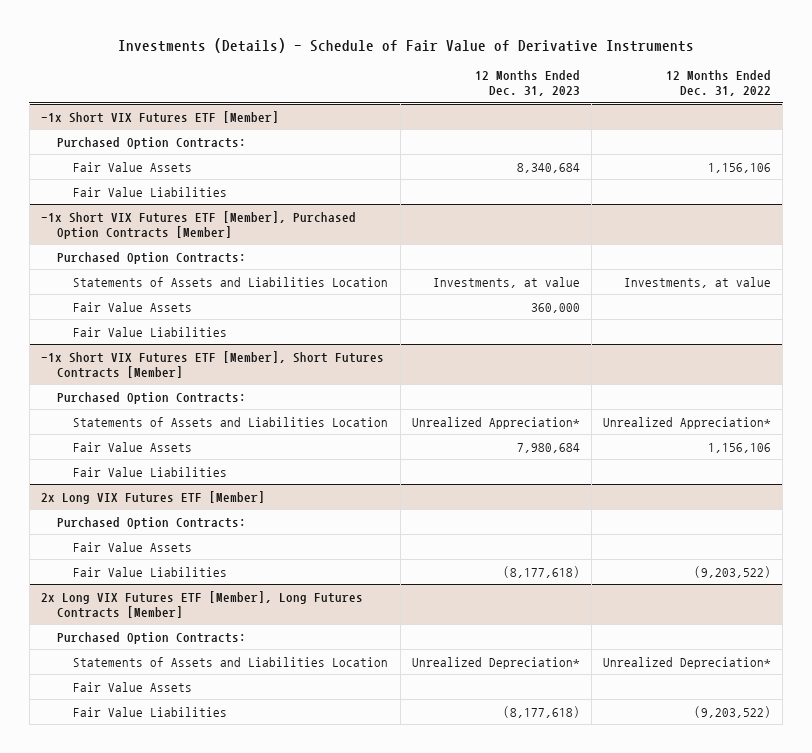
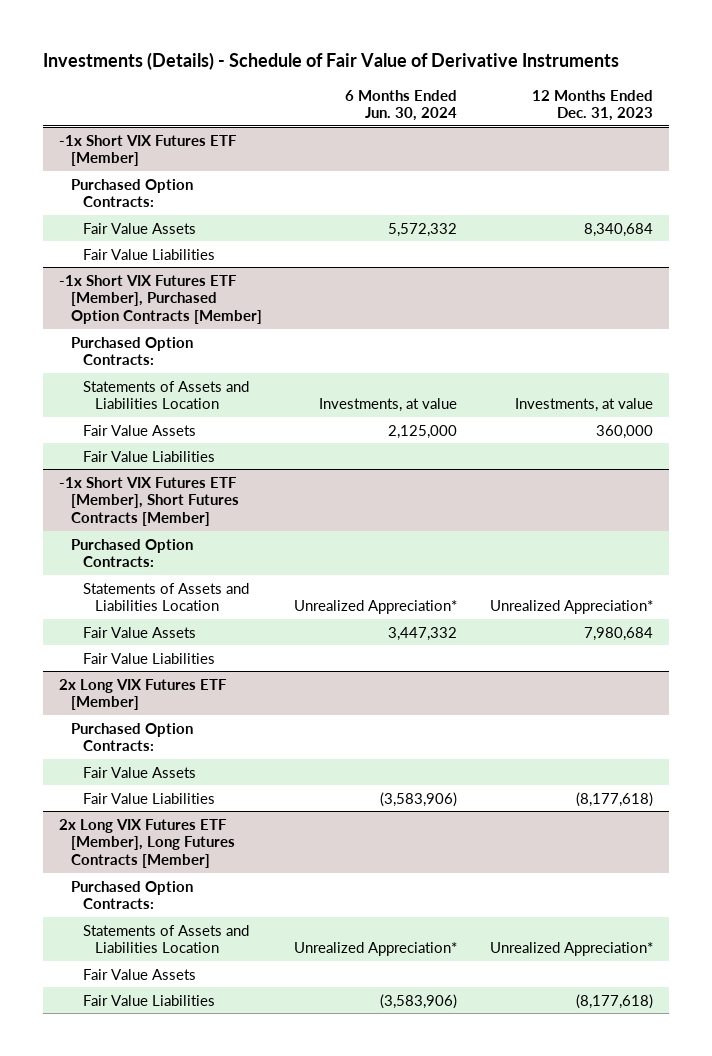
[665,70,771,97] 12 Months Ended Dec. 31, 2022 -> none
none -> [345,89,458,122] 6 Months Ended Jun. 30, 2024
[411,656,580,669] Unrealized Depreciation* -> [489,942,653,957] Unrealized Appreciation*

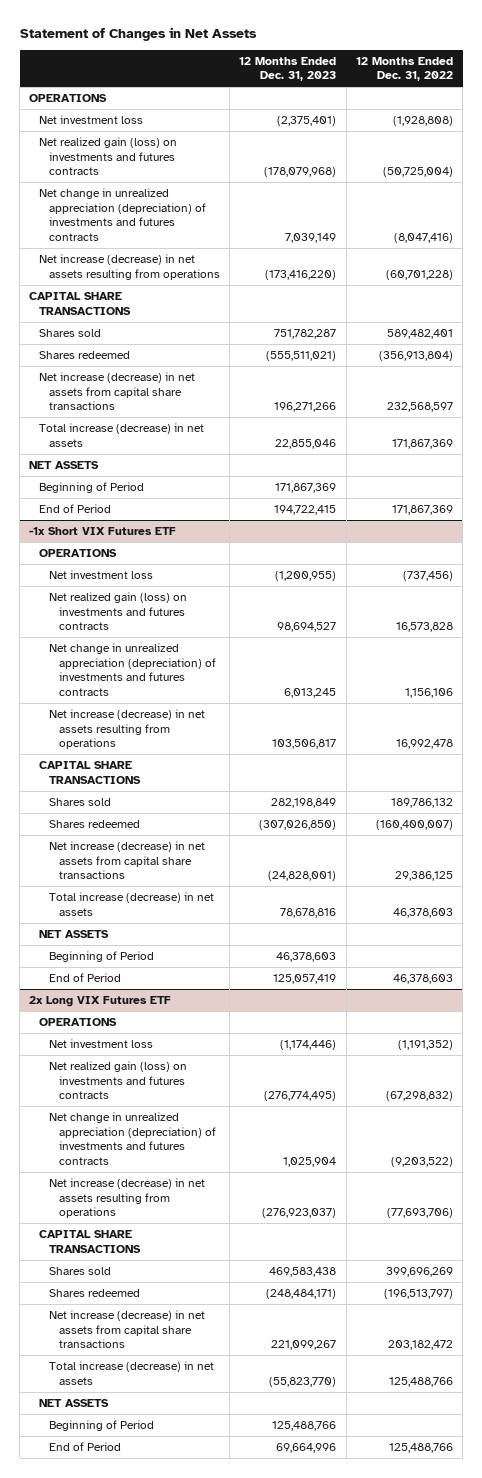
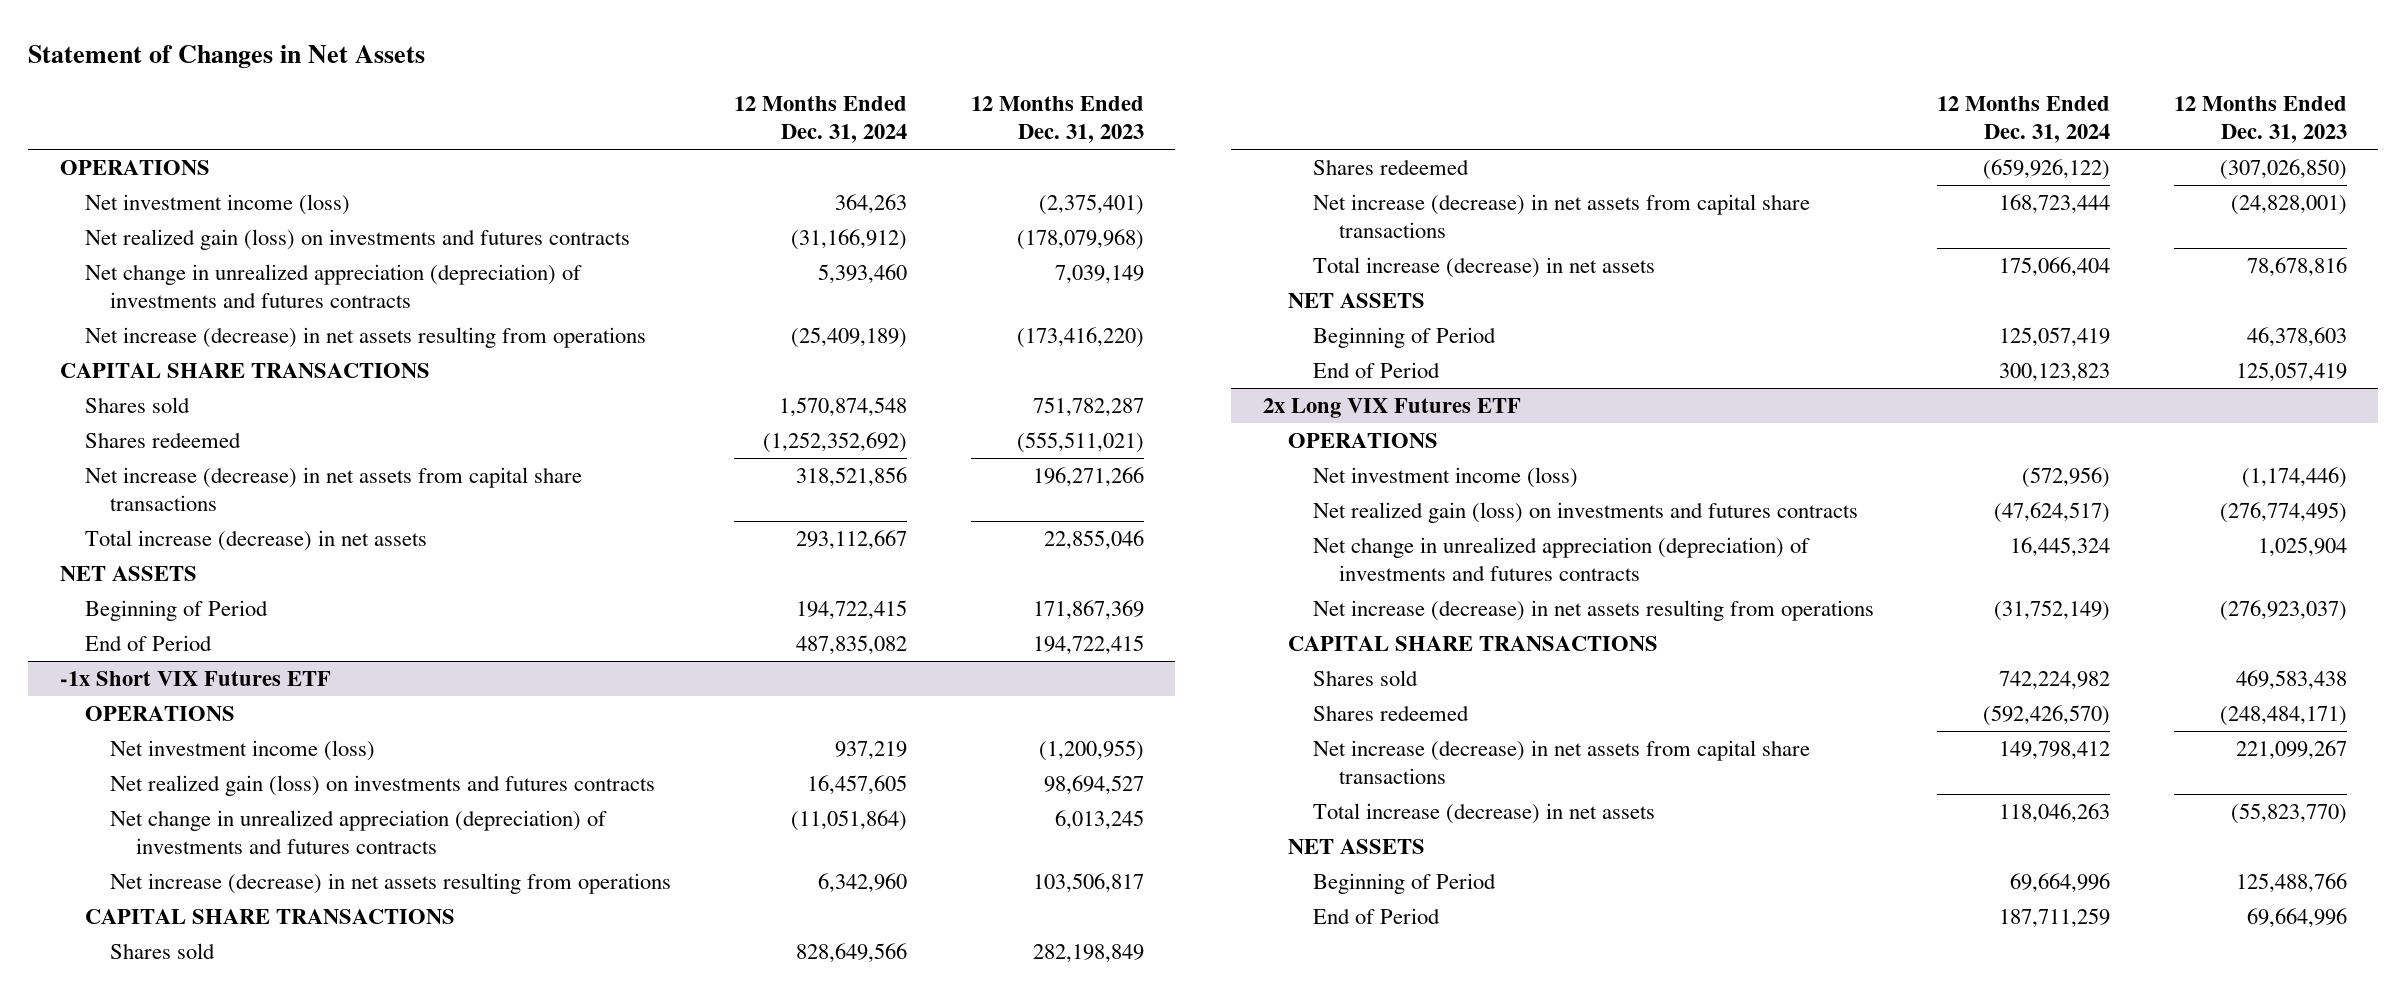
[355,56,453,82] 12 Months Ended Dec. 31, 2022 -> none
none -> [734,95,908,143] 12 Months Ended Dec. 31, 2024
[39,114,144,124] Net investment loss -> [85,193,351,215] Net investment income (loss)
[48,569,153,579] Net investment loss -> [110,739,376,761] Net investment income (loss)
[48,1038,153,1048] Net investment loss -> [1313,466,1579,488] Net investment income (loss)

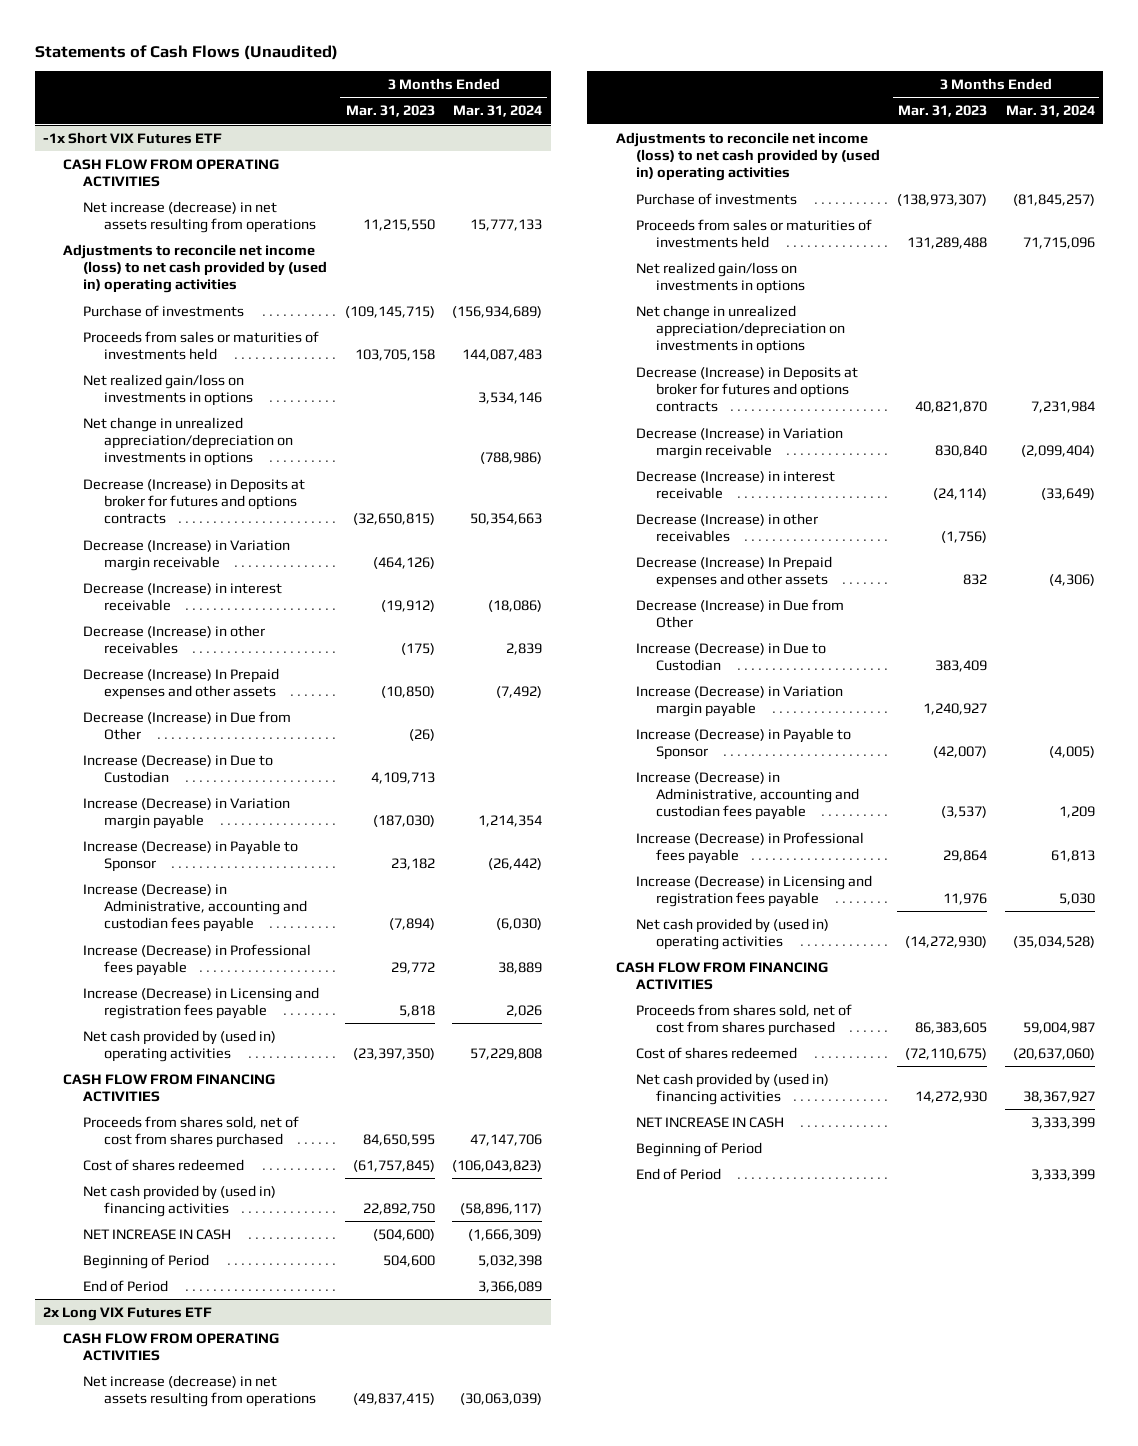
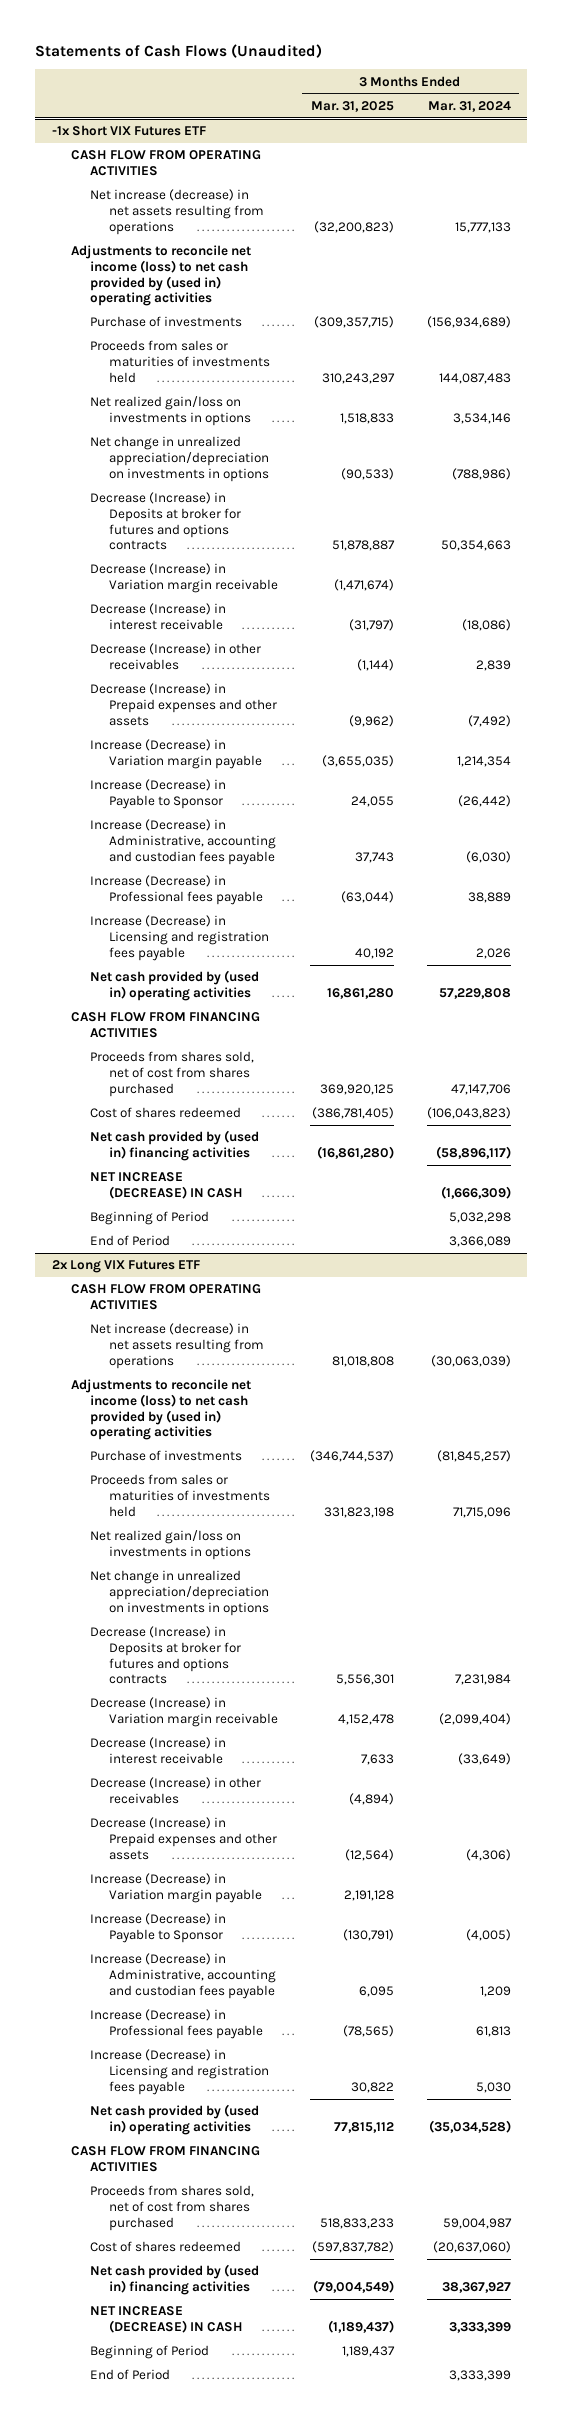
[345,105,435,118] Mar. 31, 2023 -> none
none -> [311,100,395,112] Mar. 31, 2025
[83,710,292,740] Decrease (Increase) in Due from Other -> none
[83,754,274,783] Increase (Decrease) in Due to Custodian -> none
[83,667,280,700] Decrease (Increase) In Prepaid expenses and other assets -> [89,683,277,726] Decrease (Increase) in Prepaid expenses and other assets
[83,1228,232,1240] NET INCREASE IN CASH -> [89,1172,243,1199] NET INCREASE (DECREASE) IN CASH
[478,1254,543,1267] 5,032,398 -> [448,1212,511,1224] 5,032,298
[635,598,844,628] Decrease (Increase) in Due from Other -> none
[635,642,826,671] Increase (Decrease) in Due to Custodian -> none
[635,555,832,588] Decrease (Increase) In Prepaid expenses and other assets -> [89,1817,277,1860] Decrease (Increase) in Prepaid expenses and other assets
[635,1116,784,1128] NET INCREASE IN CASH -> [89,2306,243,2333] NET INCREASE (DECREASE) IN CASH

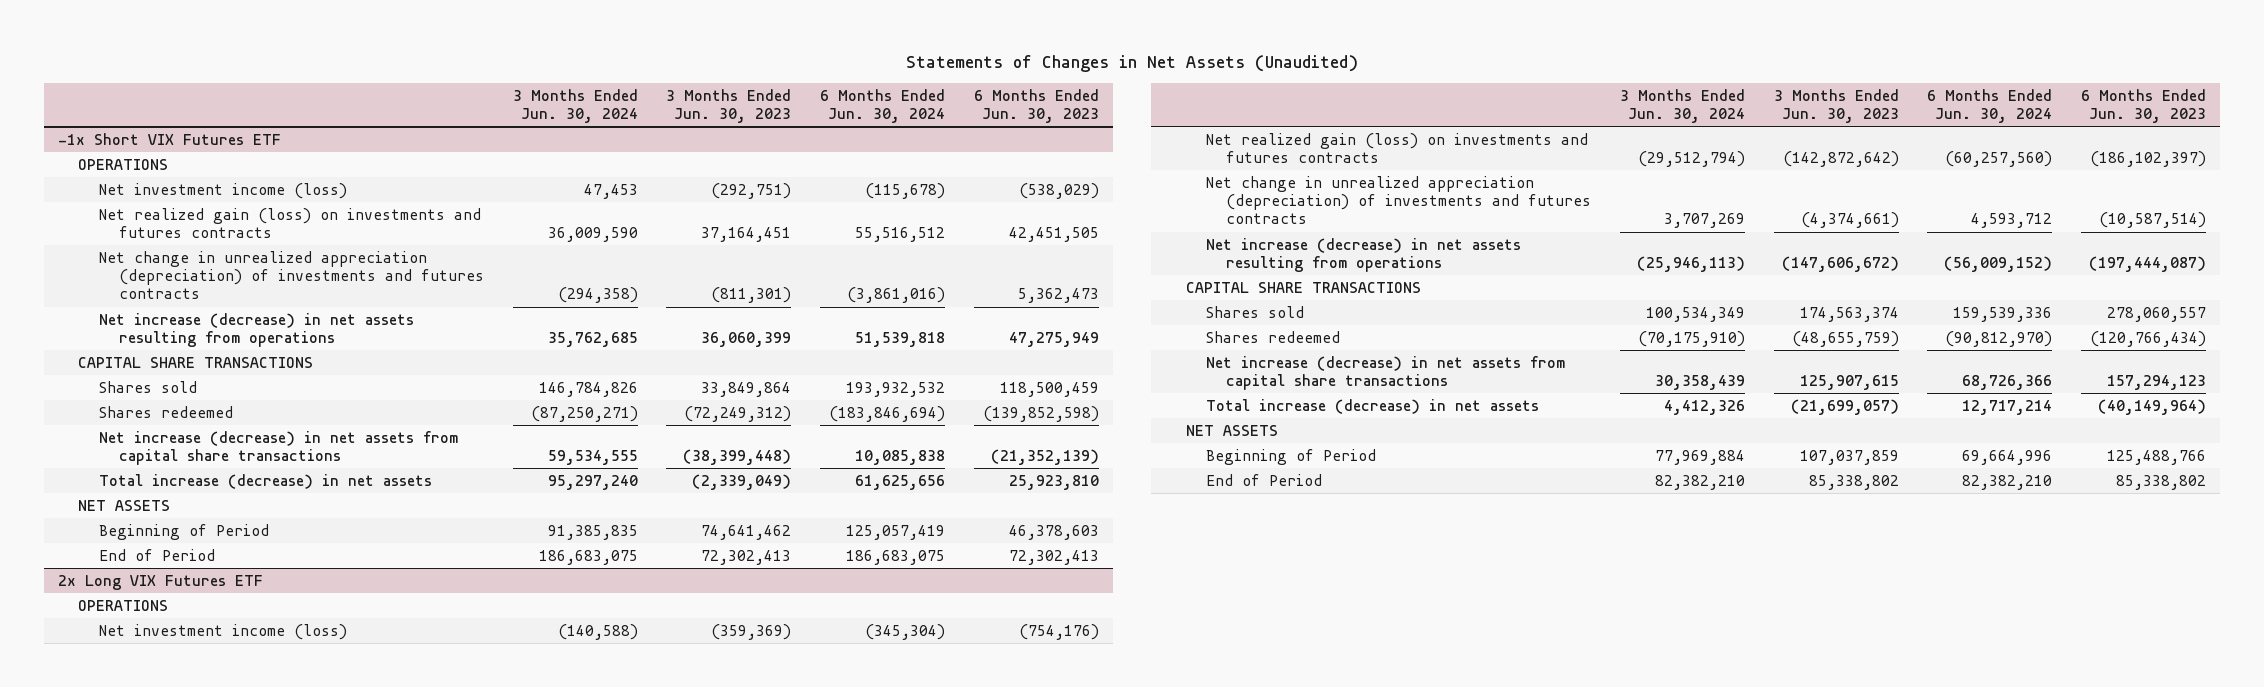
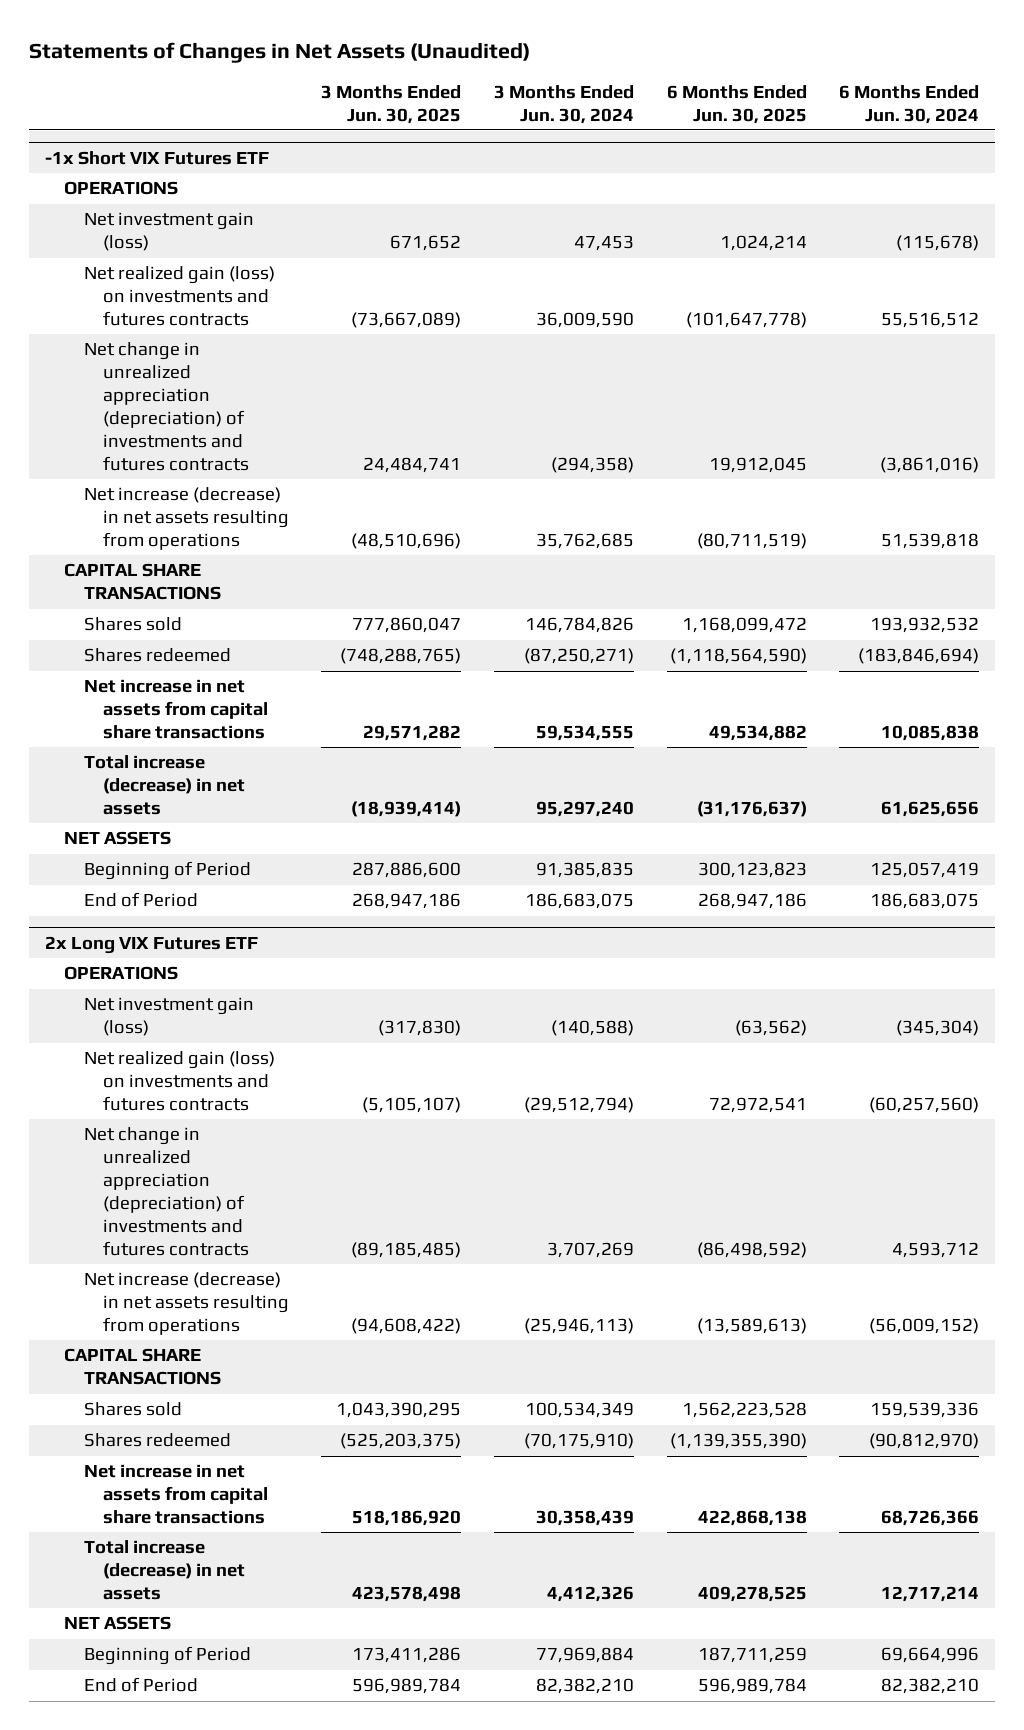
[666,88,792,123] 3 Months Ended Jun. 30, 2023 -> none
[973,88,1099,123] 6 Months Ended Jun. 30, 2023 -> none
none -> [321,84,462,124] 3 Months Ended Jun. 30, 2025
none -> [666,84,807,124] 6 Months Ended Jun. 30, 2025
[98,182,347,199] Net investment income (loss) -> [83,212,254,252] Net investment gain (loss)
[98,430,458,466] Net increase (decrease) in net assets from capital share transactions -> [83,679,268,740] Net increase in net assets from capital share transactions
[98,623,347,640] Net investment income (loss) -> [83,997,254,1037] Net investment gain (loss)
[1206,355,1566,391] Net increase (decrease) in net assets from capital share transactions -> [83,1464,268,1525] Net increase in net assets from capital share transactions

